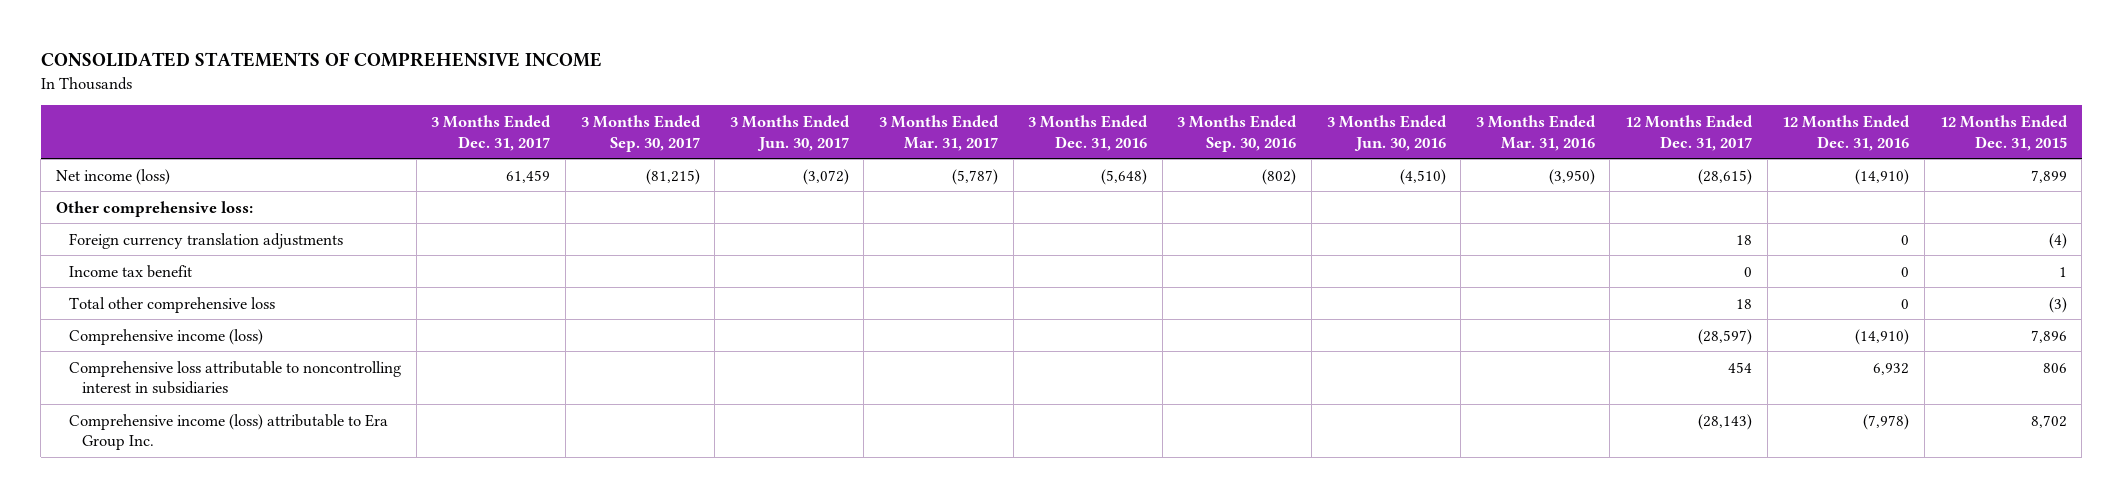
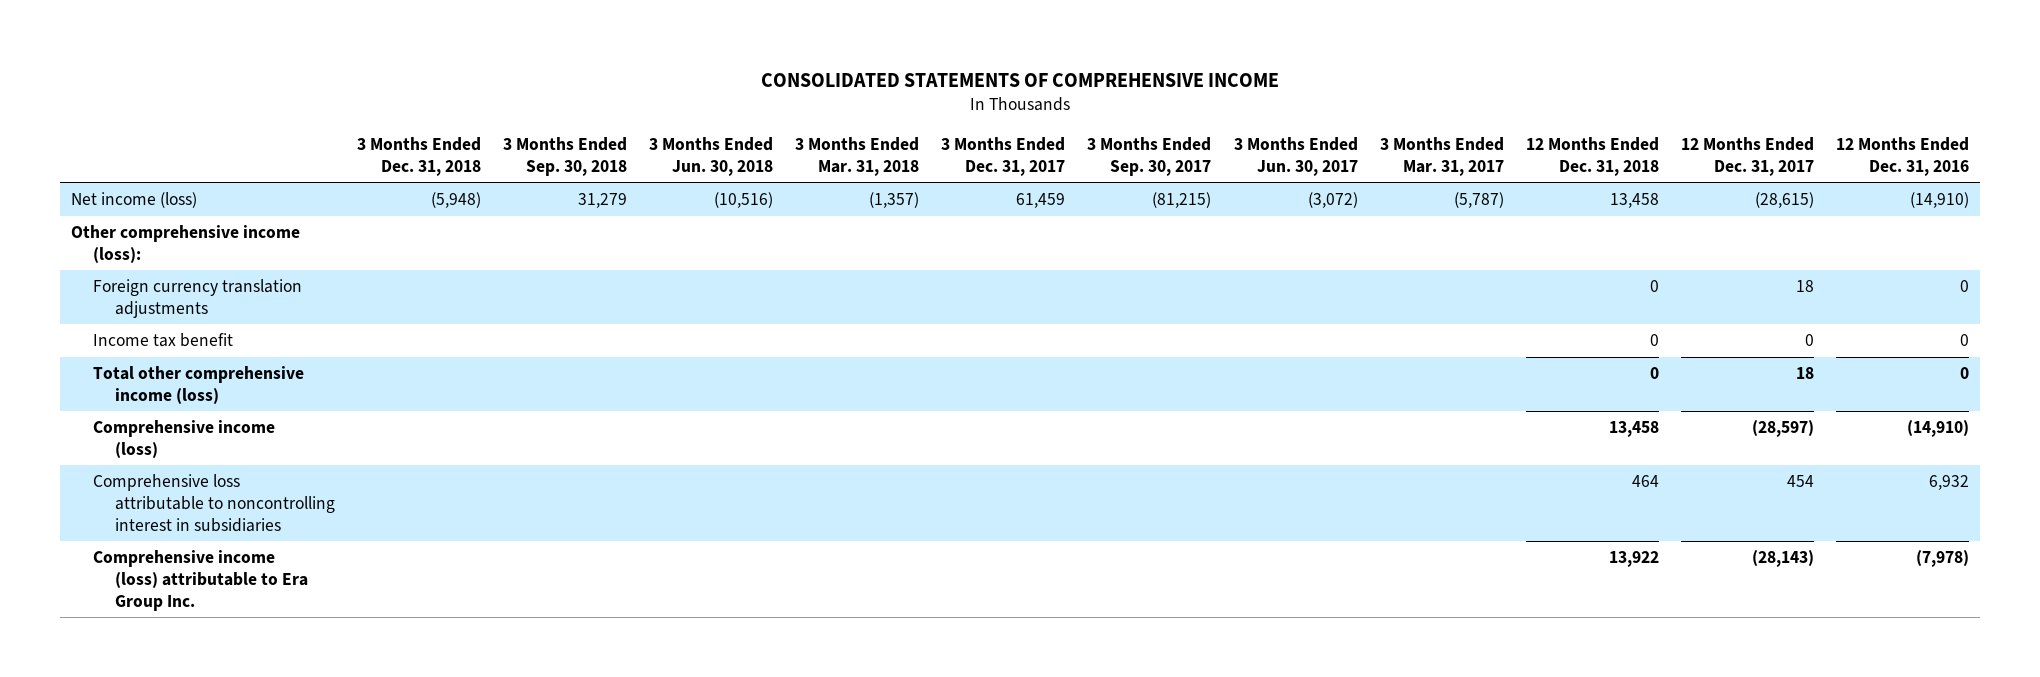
[1028,114,1149,151] 3 Months Ended Dec. 31, 2016 -> none
[1177,114,1298,152] 3 Months Ended Sep. 30, 2016 -> none
[1326,114,1447,151] 3 Months Ended Jun. 30, 2016 -> none
[1475,114,1596,151] 3 Months Ended Mar. 31, 2016 -> none
[1939,114,2068,151] 12 Months Ended Dec. 31, 2015 -> none
none -> [356,136,481,176] 3 Months Ended Dec. 31, 2018
none -> [502,136,627,176] 3 Months Ended Sep. 30, 2018
none -> [649,136,774,176] 3 Months Ended Jun. 30, 2018
none -> [795,136,920,176] 3 Months Ended Mar. 31, 2018
none -> [1525,136,1659,176] 12 Months Ended Dec. 31, 2018
[55,200,253,217] Other comprehensive loss: -> [71,224,301,263] Other comprehensive income (loss):
[69,296,276,313] Total other comprehensive loss -> [92,365,304,404] Total other comprehensive income (loss)

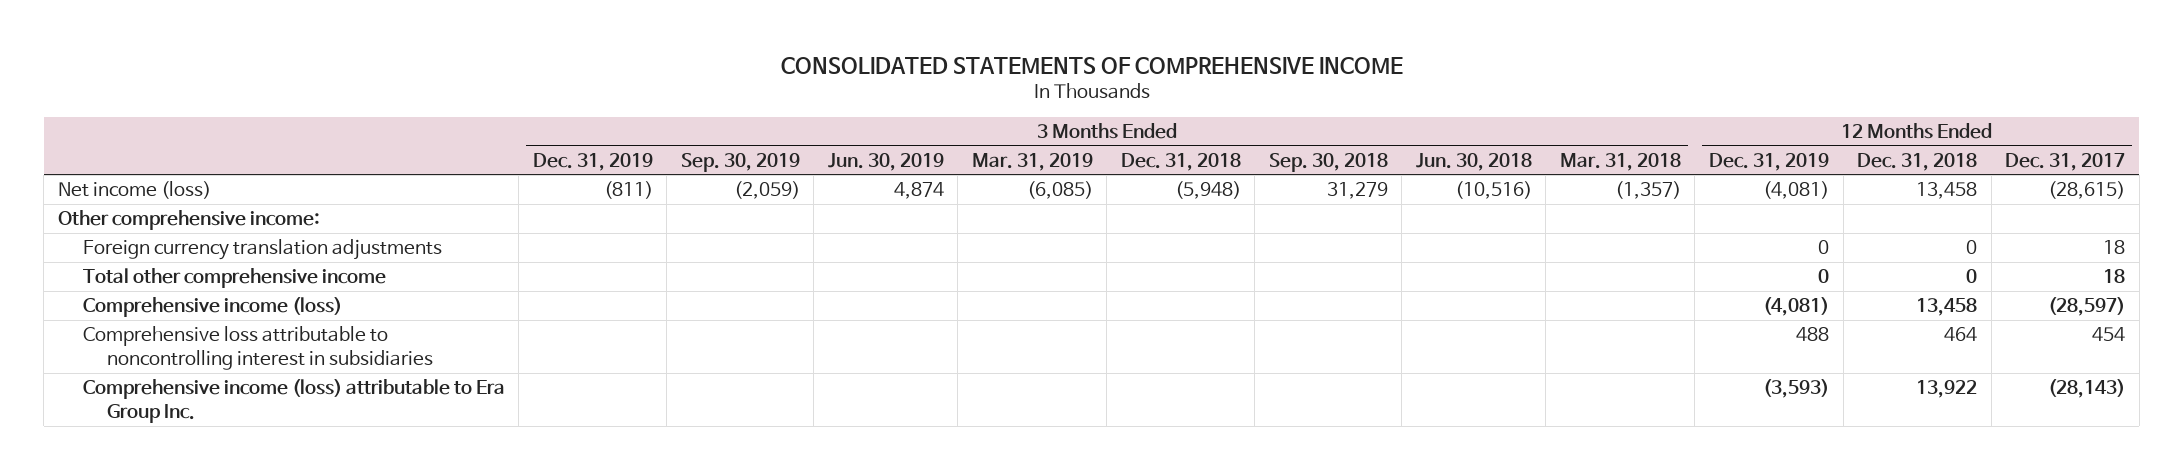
[941,136,1066,176] 3 Months Ended Dec. 31, 2017 -> none
[1087,136,1212,176] 3 Months Ended Sep. 30, 2017 -> none
[1233,136,1358,176] 3 Months Ended Jun. 30, 2017 -> none
[1379,136,1504,176] 3 Months Ended Mar. 31, 2017 -> none
[1836,136,1970,176] 12 Months Ended Dec. 31, 2016 -> none
none -> [532,152,653,171] Dec. 31, 2019
none -> [680,152,800,172] Sep. 30, 2019
none -> [827,152,944,171] Jun. 30, 2019
none -> [971,152,1093,171] Mar. 31, 2019
none -> [1708,152,1829,171] Dec. 31, 2019
[71,224,301,263] Other comprehensive income (loss): -> [57,210,320,231] Other comprehensive income:
[92,332,233,347] Income tax benefit -> none
[92,365,304,404] Total other comprehensive income (loss) -> [82,268,386,289] Total other comprehensive income

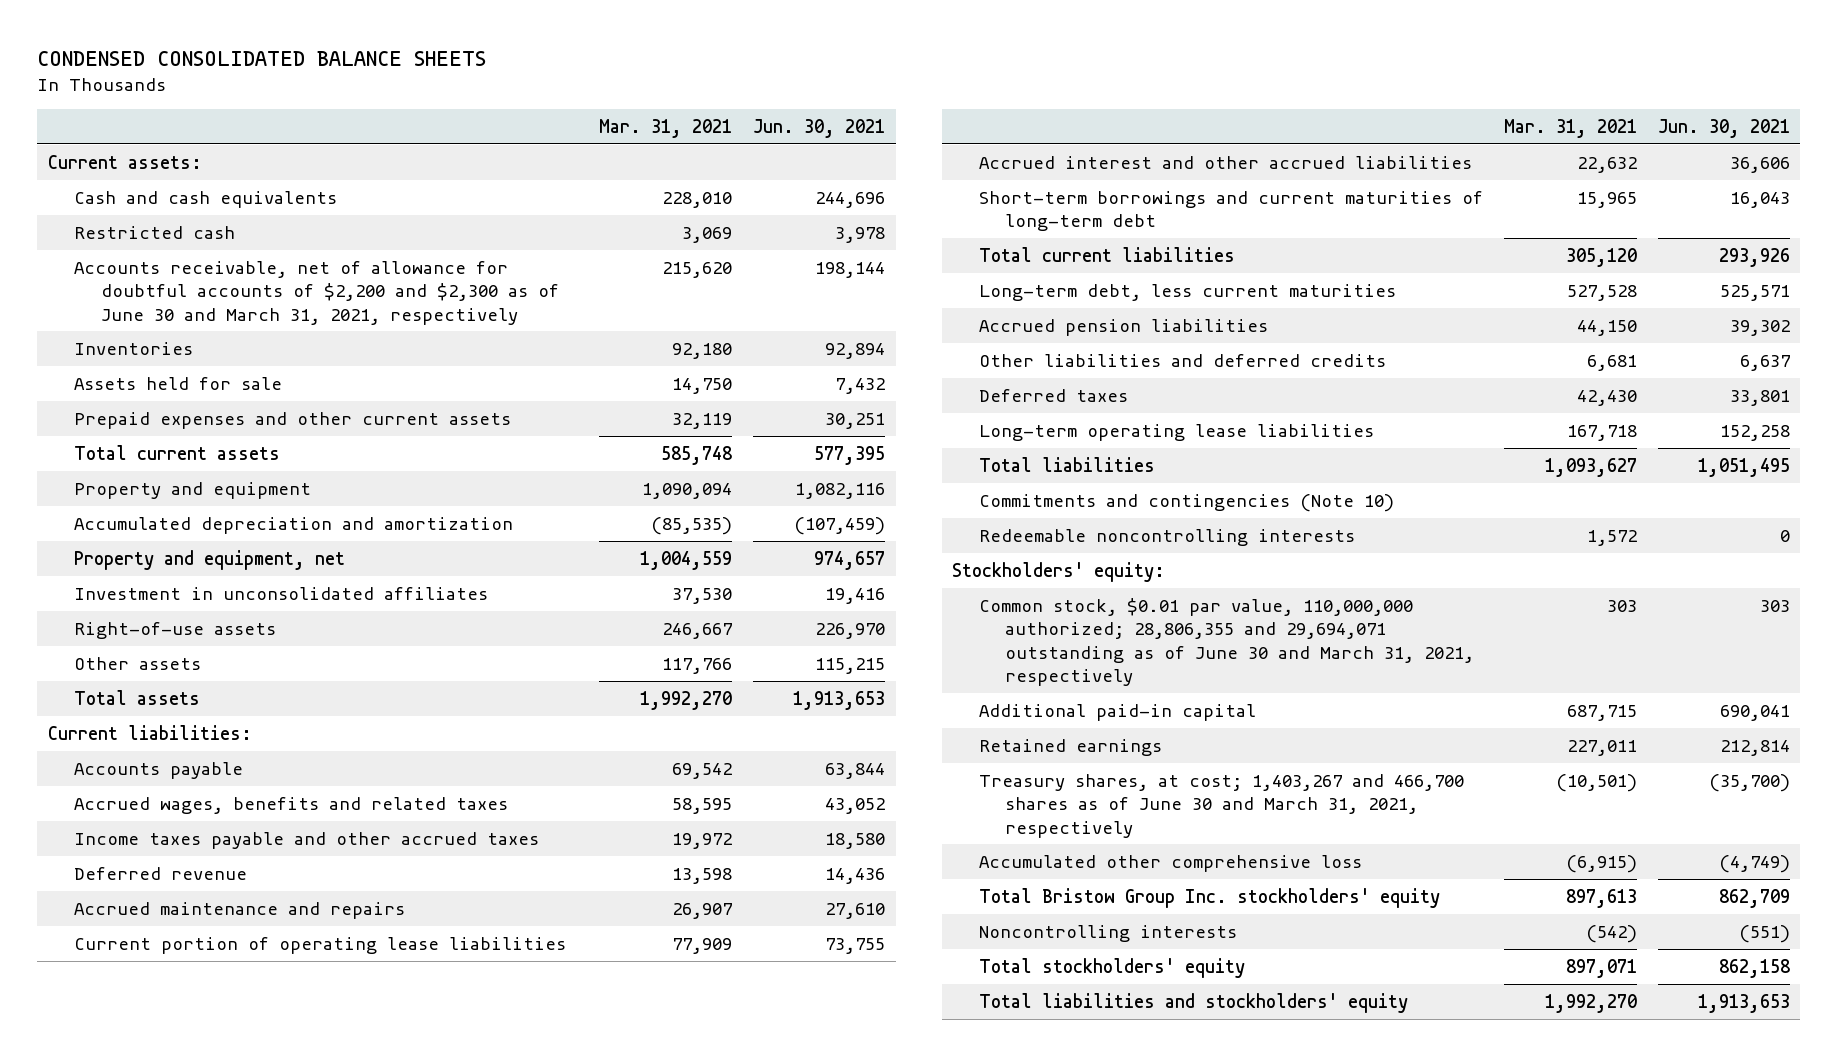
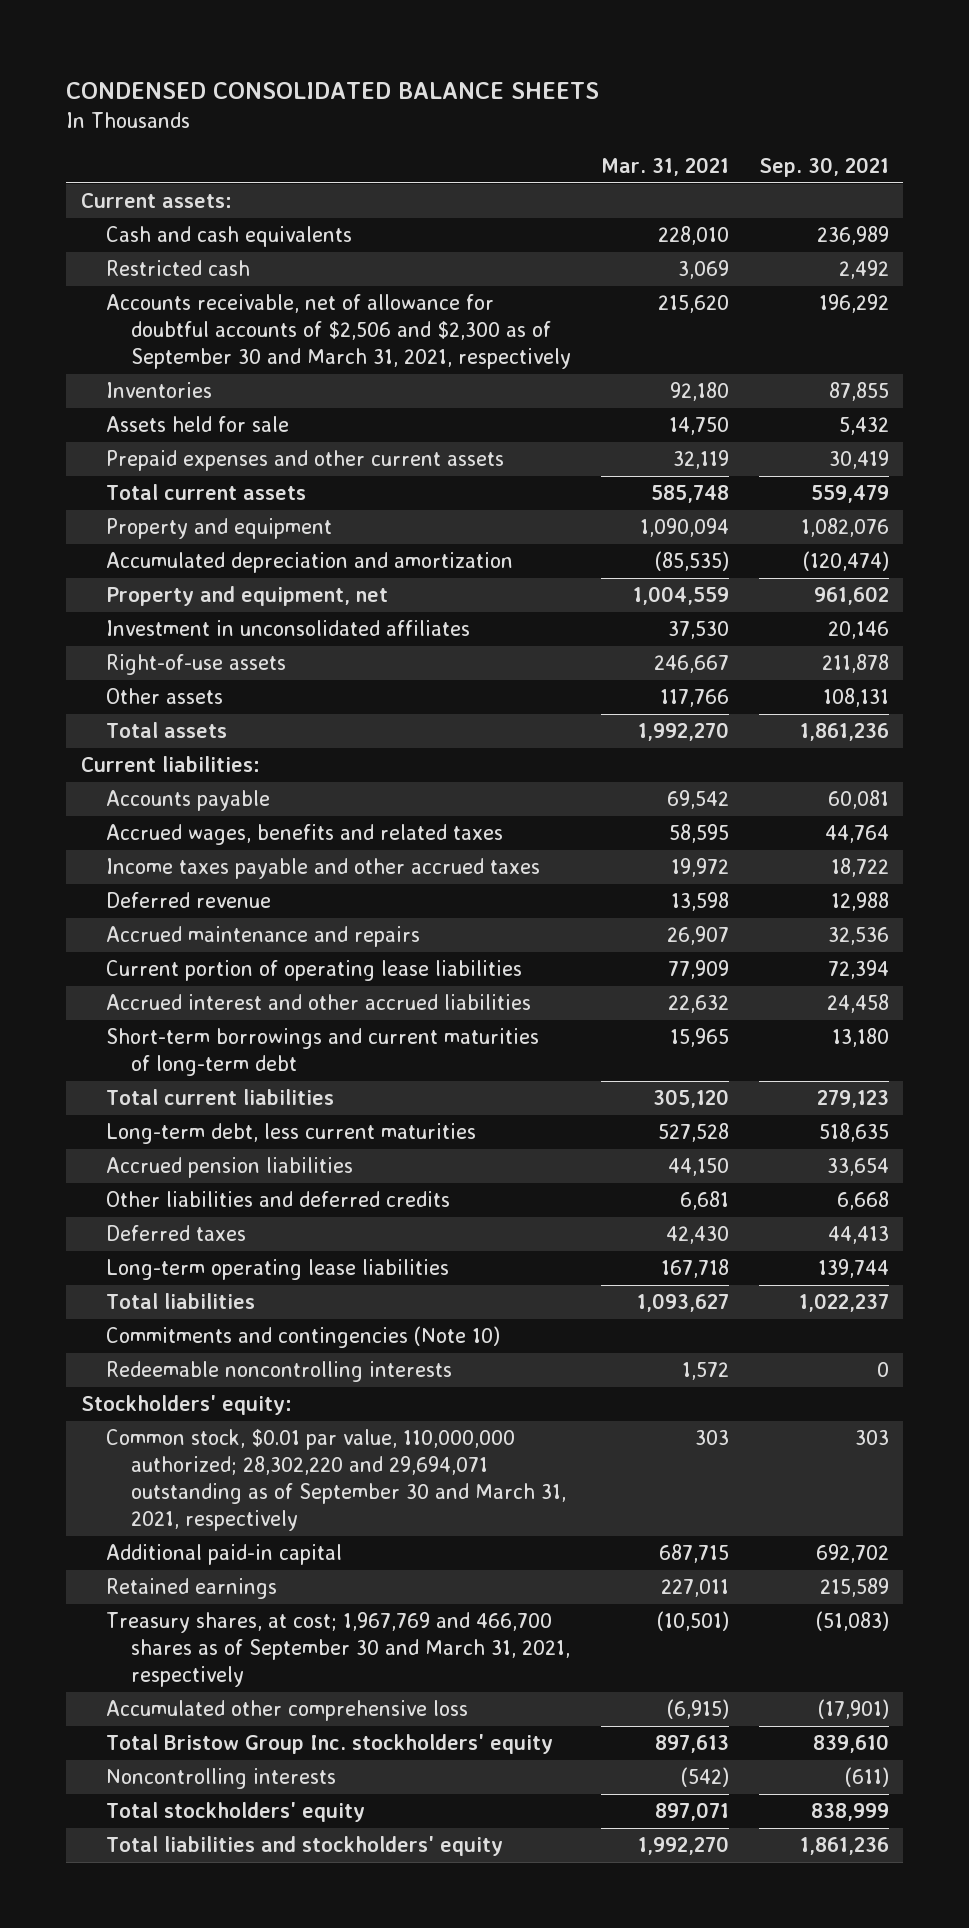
[753,118,886,138] Jun. 30, 2021 -> none
none -> [758,157,889,178] Sep. 30, 2021
[74,260,559,325] Accounts receivable, net of allowance for doubtful accounts of $2,200 and $2,300 as of June 30 and March 31, 2021, respectively -> [105,294,572,370] Accounts receivable, net of allowance for doubtful accounts of $2,506 and $2,300 as of September 30 and March 31, 2021, respectively
[978,597,1475,687] Common stock, $0.01 par value, 110,000,000 authorized; 28,806,355 and 29,694,071 outstanding as of June 30 and March 31, 2021, respectively -> [105,1429,567,1532] Common stock, $0.01 par value, 110,000,000 authorized; 28,302,220 and 29,694,071 outstanding as of September 30 and March 31, 2021, respectively
[978,773,1464,838] Treasury shares, at cost; 1,403,267 and 466,700 shares as of June 30 and March 31, 2021, respectively -> [105,1612,571,1688] Treasury shares, at cost; 1,967,769 and 466,700 shares as of September 30 and March 31, 2021, respectively

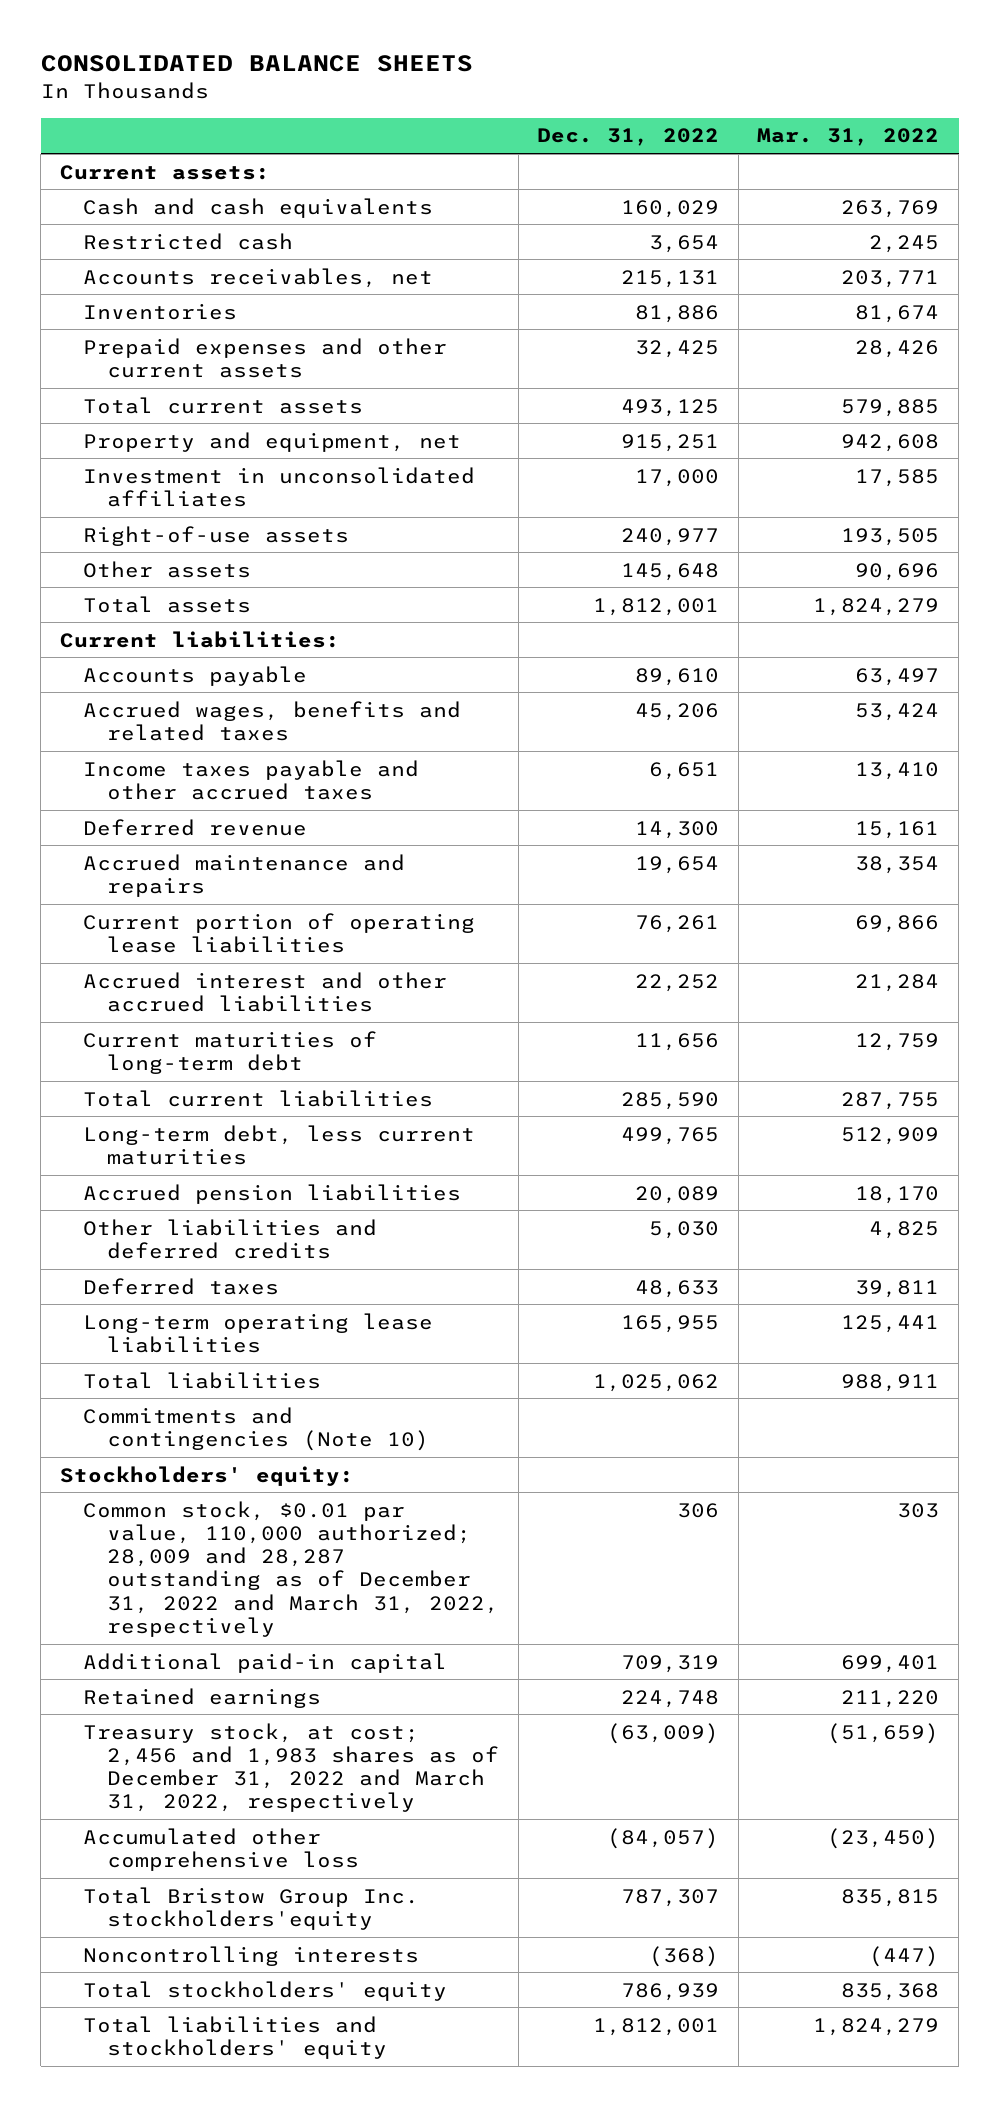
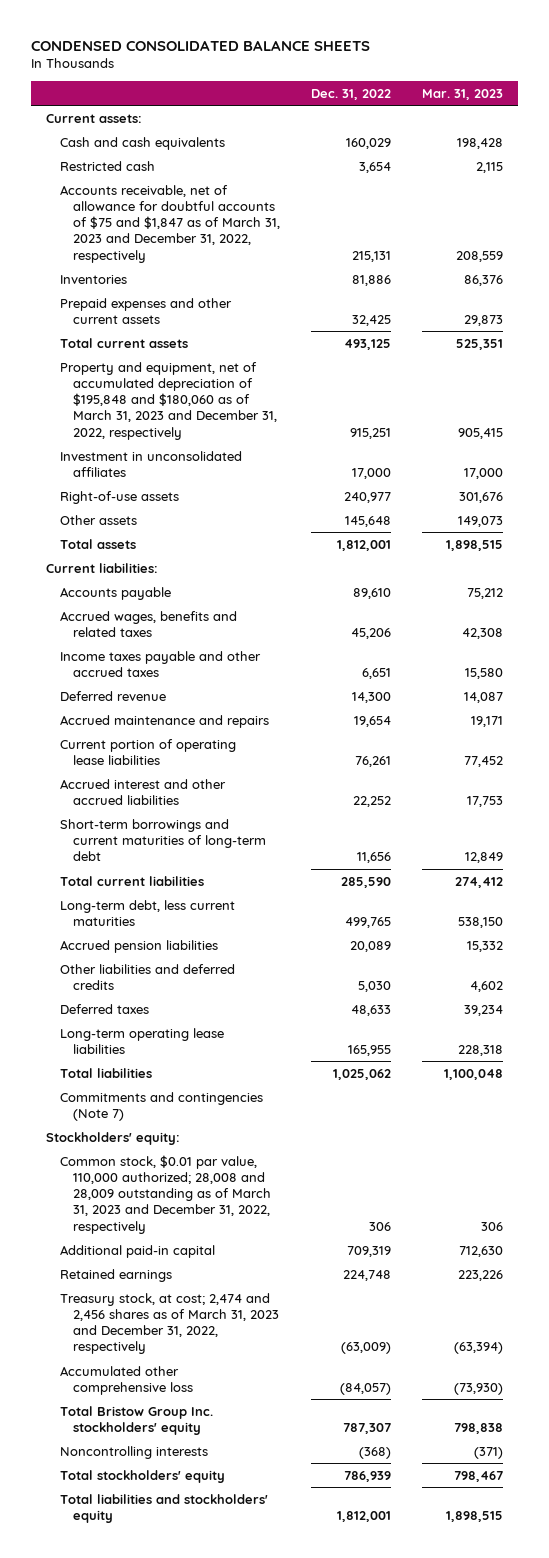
[40,55,473,73] CONSOLIDATED BALANCE SHEETS -> [30,39,370,51] CONDENSED CONSOLIDATED BALANCE SHEETS
[757,128,940,147] Mar. 31, 2022 -> none
none -> [421,88,503,100] Mar. 31, 2023
[83,267,434,288] Accounts receivables, net -> [59,184,280,263] Accounts receivable, net of allowance for doubtful accounts of $75 and $1,847 as of March 31, 2023 and December 31, 2022, respectively
[83,431,462,452] Property and equipment, net -> [59,361,277,440] Property and equipment, net of accumulated depreciation of $195,848 and $180,060 as of March 31, 2023 and December 31, 2022, respectively
[83,1030,378,1074] Current maturities of long-term debt -> [59,818,266,862] Short-term borrowings and current maturities of long-term debt
[83,1406,429,1451] Commitments and contingencies (Note 10) -> [59,1091,263,1121] Commitments and contingencies (Note 7)
[83,1500,499,1637] Common stock, $0.01 par value, 110,000 authorized; 28,009 and 28,287 outstanding as of December 31, 2022 and March 31, 2022, respectively -> [59,1154,271,1234] Common stock, $0.01 par value, 110,000 authorized; 28,008 and 28,009 outstanding as of March 31, 2023 and December 31, 2022, respectively
[83,1722,499,1813] Treasury stock, at cost; 2,456 and 1,983 shares as of December 31, 2022 and March 31, 2022, respectively -> [59,1292,279,1355] Treasury stock, at cost; 2,474 and 2,456 shares as of March 31, 2023 and December 31, 2022, respectively
[83,1886,420,1930] Total Bristow Group Inc. stockholders'equity -> [59,1405,213,1435] Total Bristow Group Inc. stockholders' equity

